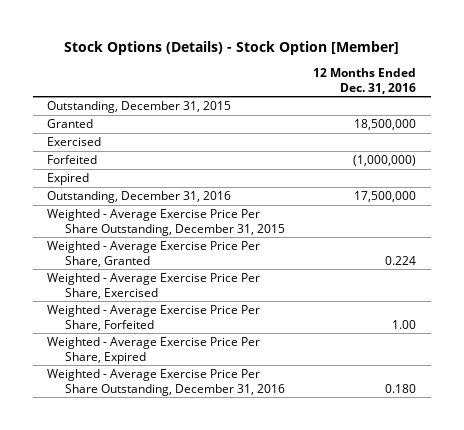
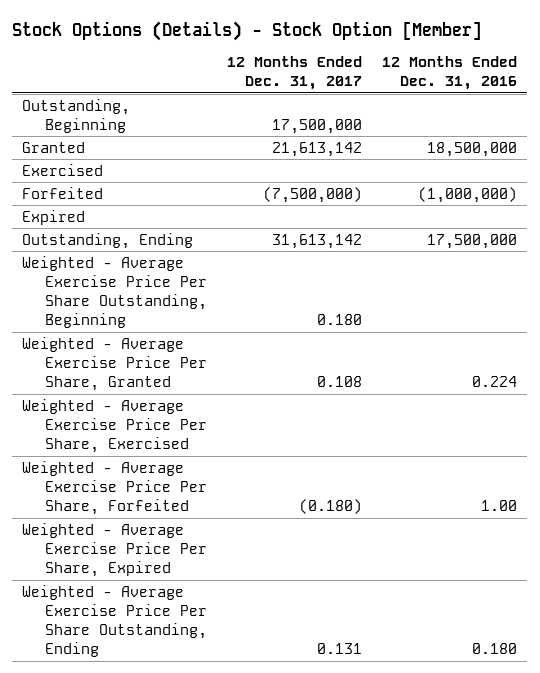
none -> [227,56,363,91] 12 Months Ended Dec. 31, 2017
[47,101,232,114] Outstanding, December 31, 2015 -> [22,98,131,133] Outstanding, Beginning
[47,191,232,204] Outstanding, December 31, 2016 -> [22,232,194,249] Outstanding, Ending
[47,209,285,236] Weighted - Average Exercise Price Per Share Outstanding, December 31, 2015 -> [22,255,208,329] Weighted - Average Exercise Price Per Share Outstanding, Beginning
[47,369,285,396] Weighted - Average Exercise Price Per Share Outstanding, December 31, 2016 -> [22,584,208,658] Weighted - Average Exercise Price Per Share Outstanding, Ending

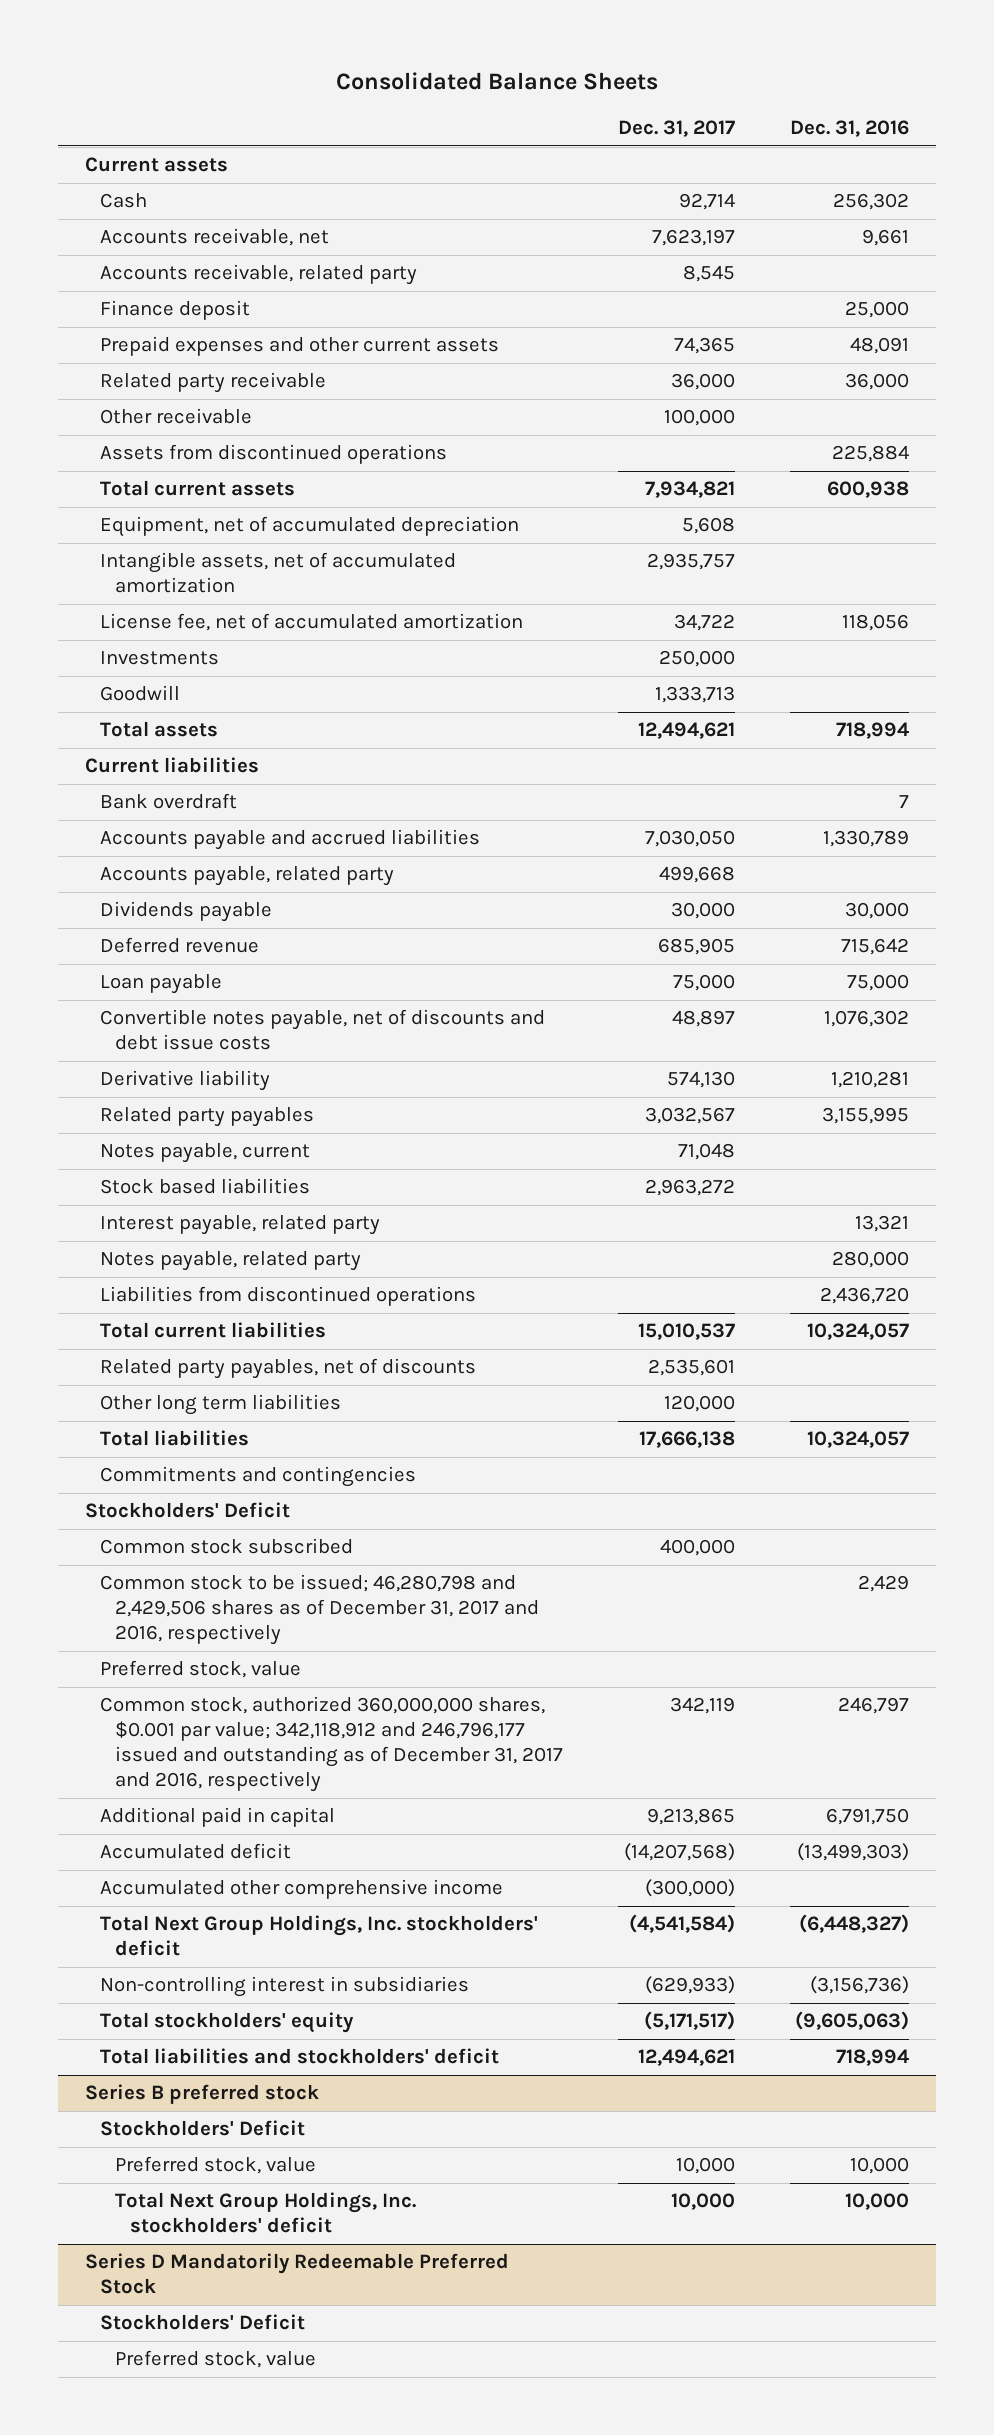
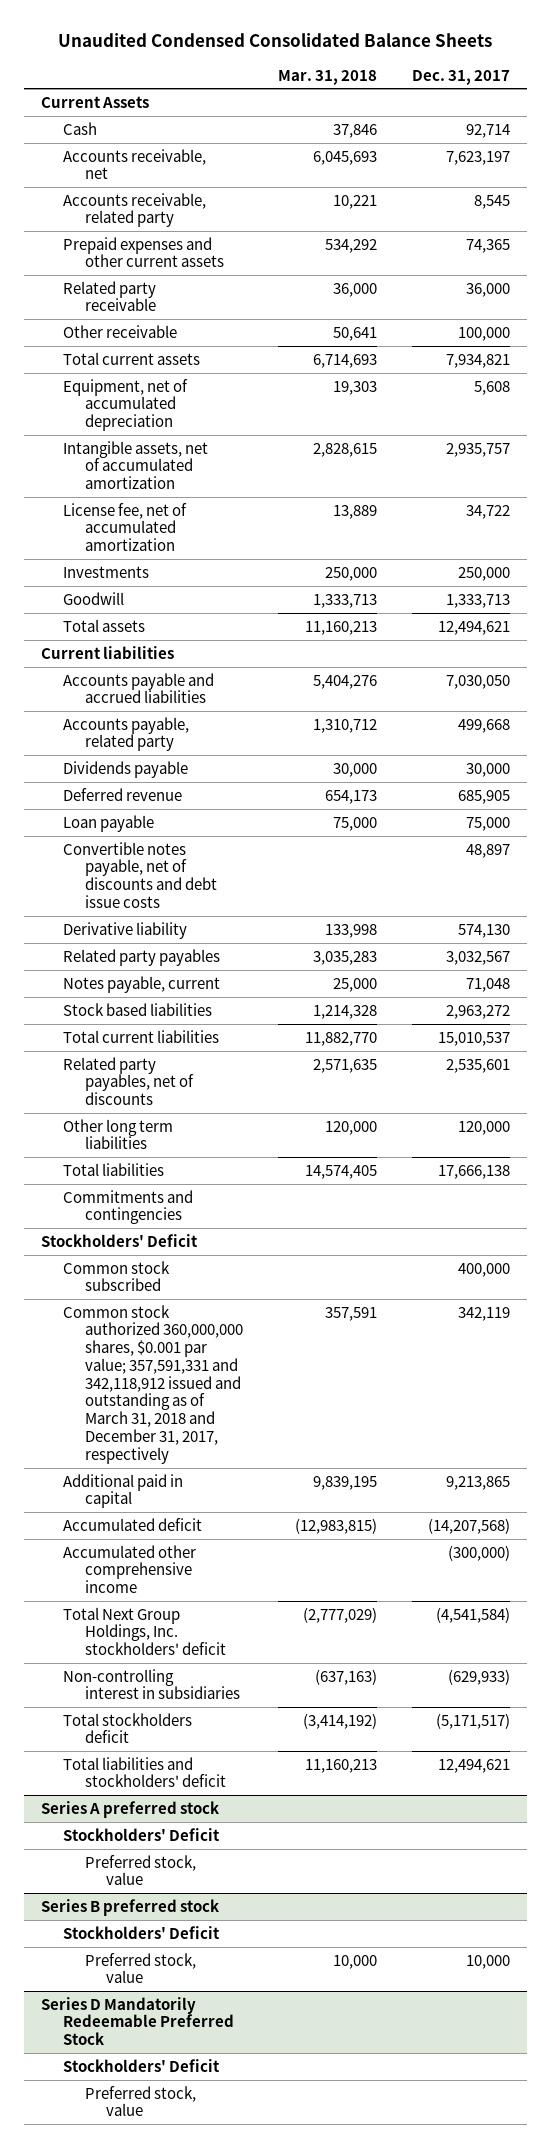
[335,72,658,91] Consolidated Balance Sheets -> [58,32,493,47] Unaudited Condensed Consolidated Balance Sheets
[789,120,909,138] Dec. 31, 2016 -> none
none -> [277,69,377,85] Mar. 31, 2018
[84,157,228,173] Current assets -> [41,95,150,108] Current Assets
[100,300,251,321] Finance deposit -> none
[100,444,448,465] Assets from discontinued operations -> none
[100,793,238,810] Bank overdraft -> none
[100,1215,381,1236] Interest payable, related party -> none
[100,1251,362,1272] Notes payable, related party -> none
[100,1286,477,1307] Liabilities from discontinued operations -> none
[100,1574,540,1646] Common stock to be issued; 46,280,798 and 2,429,506 shares as of December 31, 2017 and 2016, respectively -> none
[100,1660,302,1679] Preferred stock, value -> none
[100,1696,564,1793] Common stock, authorized 360,000,000 shares, $0.001 par value; 342,118,912 and 246,796,177 issued and outstanding as of December 31, 2017 and 2016, respectively -> [62,1304,243,1464] Common stock authorized 360,000,000 shares, $0.001 par value; 357,591,331 and 342,118,912 issued and outstanding as of March 31, 2018 and December 31, 2017, respectively
[100,2012,355,2034] Total stockholders' equity -> [62,1712,192,1744] Total stockholders deficit
none -> [41,1800,220,1818] Series A preferred stock
none -> [62,1827,220,1841] Stockholders' Deficit
none -> [84,1854,196,1886] Preferred stock, value
[115,2192,417,2234] Total Next Group Holdings, Inc. stockholders' deficit -> none

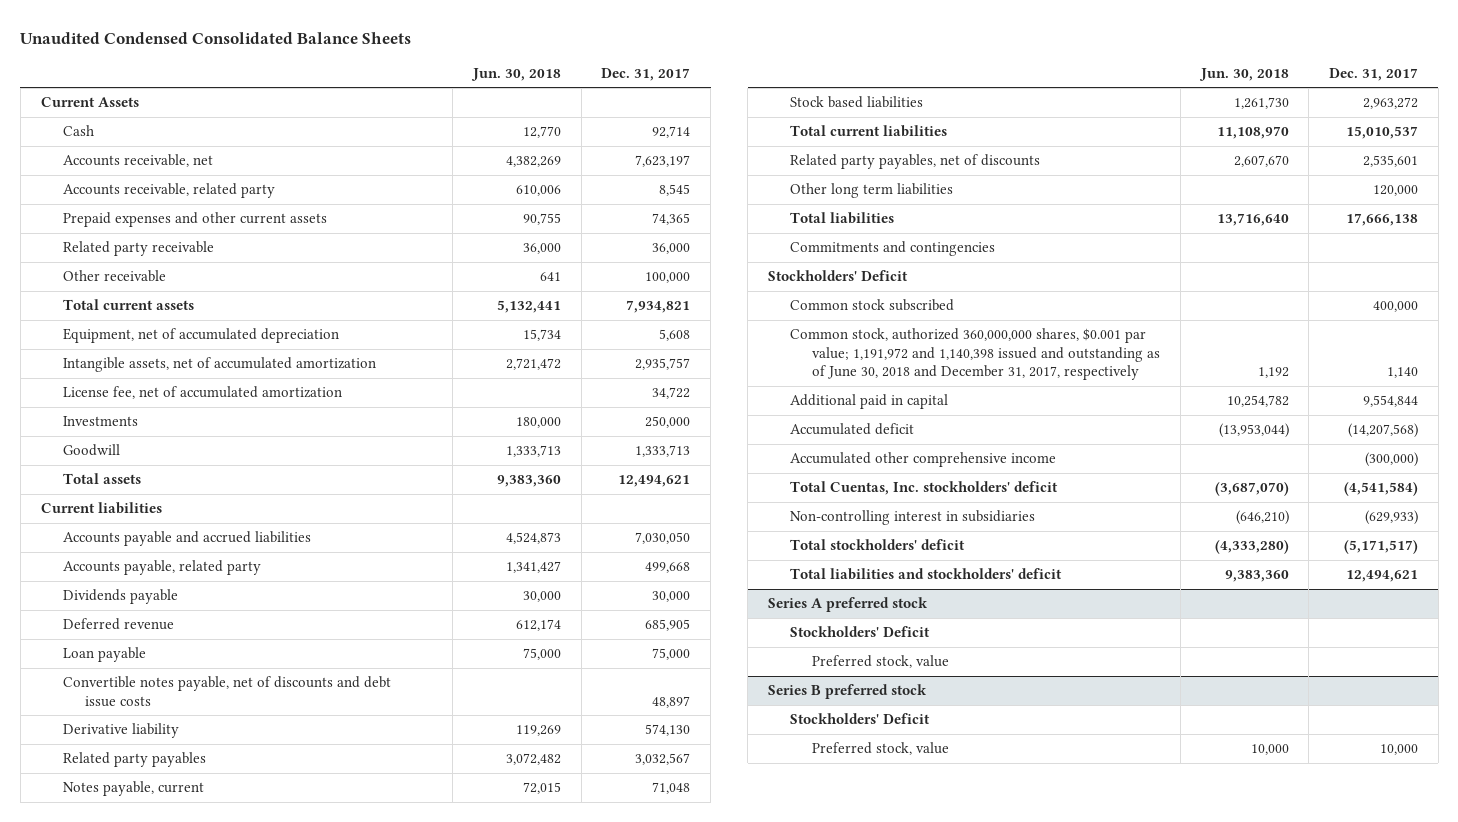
[277,69,377,85] Mar. 31, 2018 -> none
none -> [471,67,562,81] Jun. 30, 2018
[62,1304,243,1464] Common stock authorized 360,000,000 shares, $0.001 par value; 357,591,331 and 342,118,912 issued and outstanding as of March 31, 2018 and December 31, 2017, respectively -> [790,328,1161,381] Common stock, authorized 360,000,000 shares, $0.001 par value; 1,191,972 and 1,140,398 issued and outstanding as of June 30, 2018 and December 31, 2017, respectively
[457,1306,510,1321] 342,119 -> [1386,367,1418,379] 1,140
[445,1475,510,1490] 9,213,865 -> [1362,395,1418,408] 9,554,844
[62,1606,226,1656] Total Next Group Holdings, Inc. stockholders' deficit -> [790,481,1059,496] Total Cuentas, Inc. stockholders' deficit
[62,1712,192,1744] Total stockholders deficit -> [790,539,966,551] Total stockholders' deficit
[41,1996,234,2046] Series D Mandatorily Redeemable Preferred Stock -> none
[62,2058,220,2072] Stockholders' Deficit -> none
[84,2085,196,2117] Preferred stock, value -> none

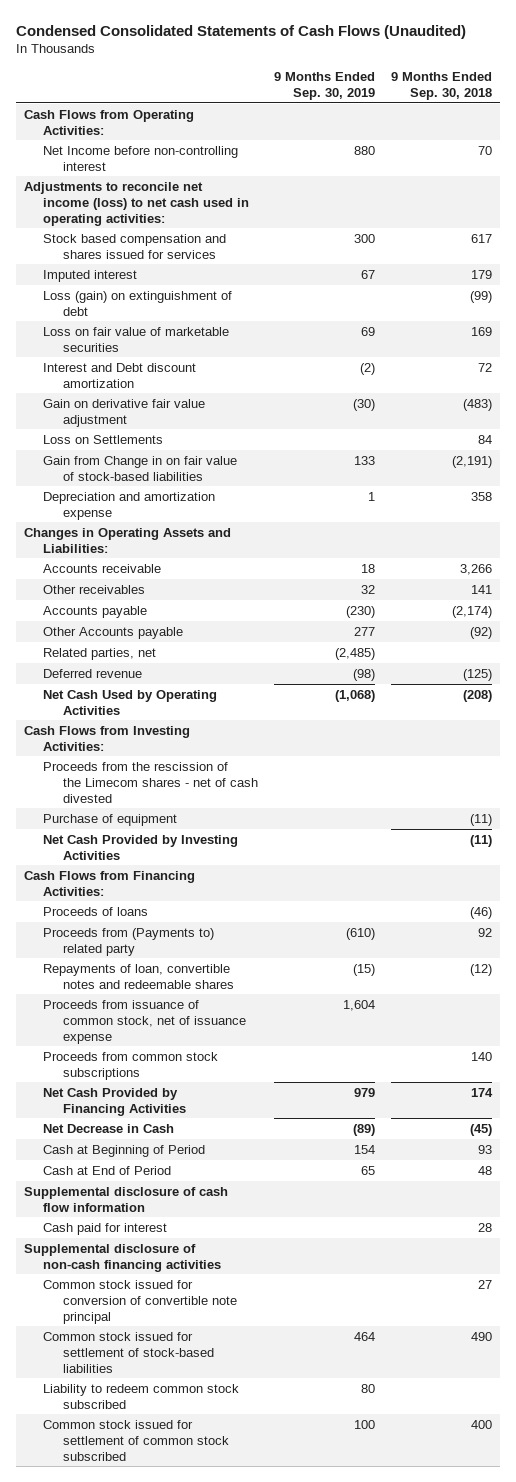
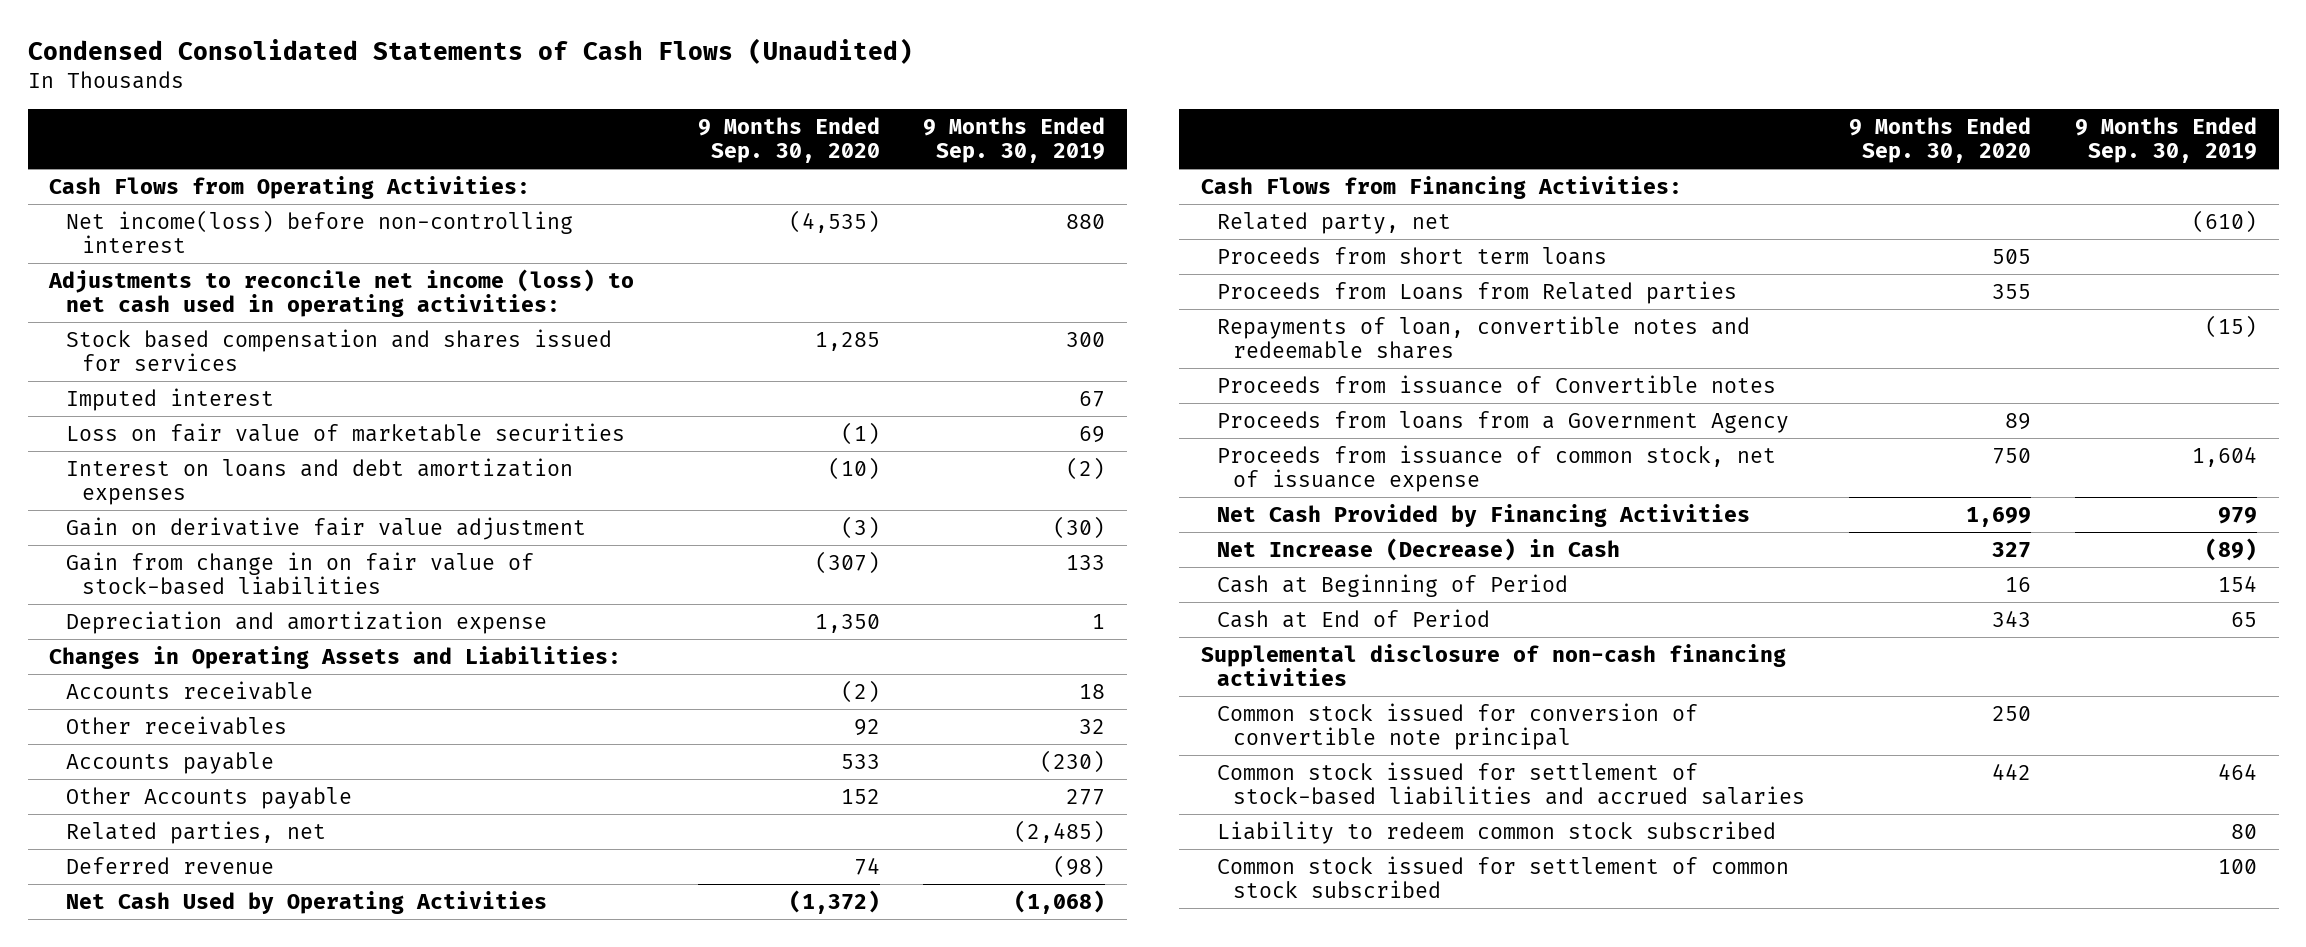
[391,72,493,101] 9 Months Ended Sep. 30, 2018 -> none
none -> [697,116,880,163] 9 Months Ended Sep. 30, 2020
[43,145,239,171] Net Income before non-controlling interest -> [65,209,573,253] Net income(loss) before non-controlling interest
[43,290,233,316] Loss (gain) on extinguishment of debt -> none
[43,362,197,388] Interest and Debt discount amortization -> [65,457,573,505] Interest on loans and debt amortization expenses
[43,434,164,444] Loss on Settlements -> none
[43,455,238,481] Gain from Change in on fair value of stock-based liabilities -> [65,551,534,595] Gain from change in on fair value of stock-based liabilities
[23,725,190,751] Cash Flows from Investing Activities: -> none
[43,761,258,803] Proceeds from the rescission of the Limecom shares - net of cash divested -> none
[43,813,178,826] Purchase of equipment -> none
[43,834,239,860] Net Cash Provided by Investing Activities -> none
[43,906,149,916] Proceeds of loans -> none
[43,927,215,956] Proceeds from (Payments to) related party -> [1217,211,1452,234] Related party, net
none -> [1217,246,1608,265] Proceeds from short term loans
none -> [1217,280,1738,304] Proceeds from Loans from Related parties
none -> [1217,374,1777,394] Proceeds from issuance of Convertible notes
none -> [1217,410,1790,433] Proceeds from loans from a Government Agency
[43,1051,219,1080] Proceeds from common stock subscriptions -> none
[43,1123,175,1133] Net Decrease in Cash -> [1217,537,1621,561] Net Increase (Decrease) in Cash
[23,1186,228,1212] Supplemental disclosure of cash flow information -> none
[43,1222,168,1235] Cash paid for interest -> none
[43,1331,214,1373] Common stock issued for settlement of stock-based liabilities -> [1217,761,1806,805] Common stock issued for settlement of stock-based liabilities and accrued salaries

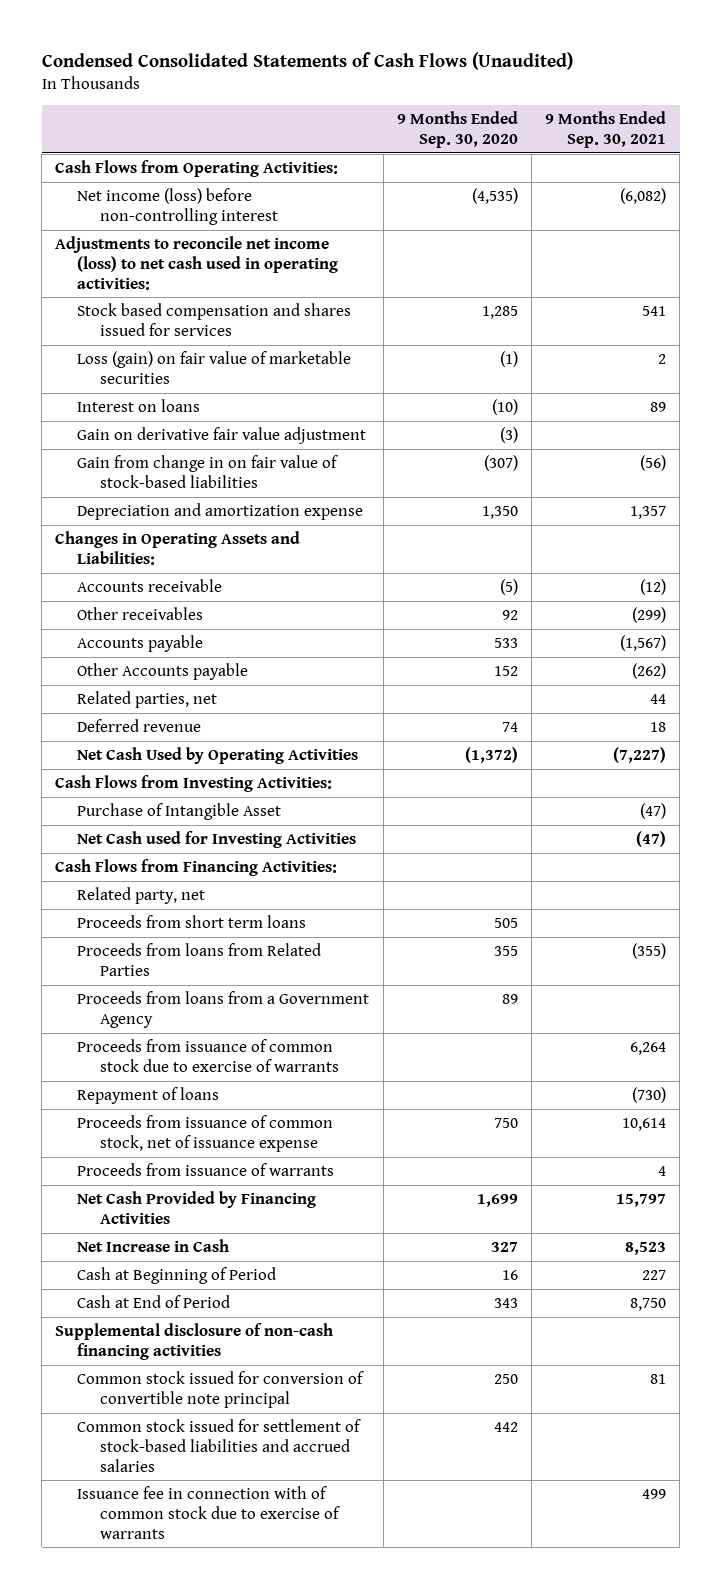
[923,116,1106,163] 9 Months Ended Sep. 30, 2019 -> none
none -> [545,111,667,148] 9 Months Ended Sep. 30, 2021
[65,209,573,253] Net income(loss) before non-controlling interest -> [77,187,278,225] Net income (loss) before non-controlling interest
[65,387,274,411] Imputed interest -> none
[65,457,573,505] Interest on loans and debt amortization expenses -> none
[65,422,625,442] Loss on fair value of marketable securities -> [77,350,352,384] Loss (gain) on fair value of marketable securities
none -> [77,398,201,412] Interest on loans
[840,679,880,703] (2) -> [499,578,518,595] (5)
none -> [55,774,333,792] Cash Flows from Investing Activities:
none -> [77,802,282,820] Purchase of Intangible Asset
none -> [77,830,357,848] Net Cash used for Investing Activities
[1217,315,1751,359] Repayments of loan, convertible notes and redeemable shares -> none
[1217,374,1777,394] Proceeds from issuance of Convertible notes -> none
[1217,280,1738,304] Proceeds from Loans from Related parties -> [77,942,322,976] Proceeds from loans from Related Parties
none -> [77,1038,339,1072] Proceeds from issuance of common stock due to exercise of warrants
none -> [77,1086,220,1104] Repayment of loans
none -> [77,1162,335,1176] Proceeds from issuance of warrants
[1217,537,1621,561] Net Increase (Decrease) in Cash -> [77,1238,230,1252] Net Increase in Cash
[1217,820,1777,844] Liability to redeem common stock subscribed -> none
[1217,855,1790,898] Common stock issued for settlement of common stock subscribed -> none
none -> [77,1485,340,1539] Issuance fee in connection with of common stock due to exercise of warrants

